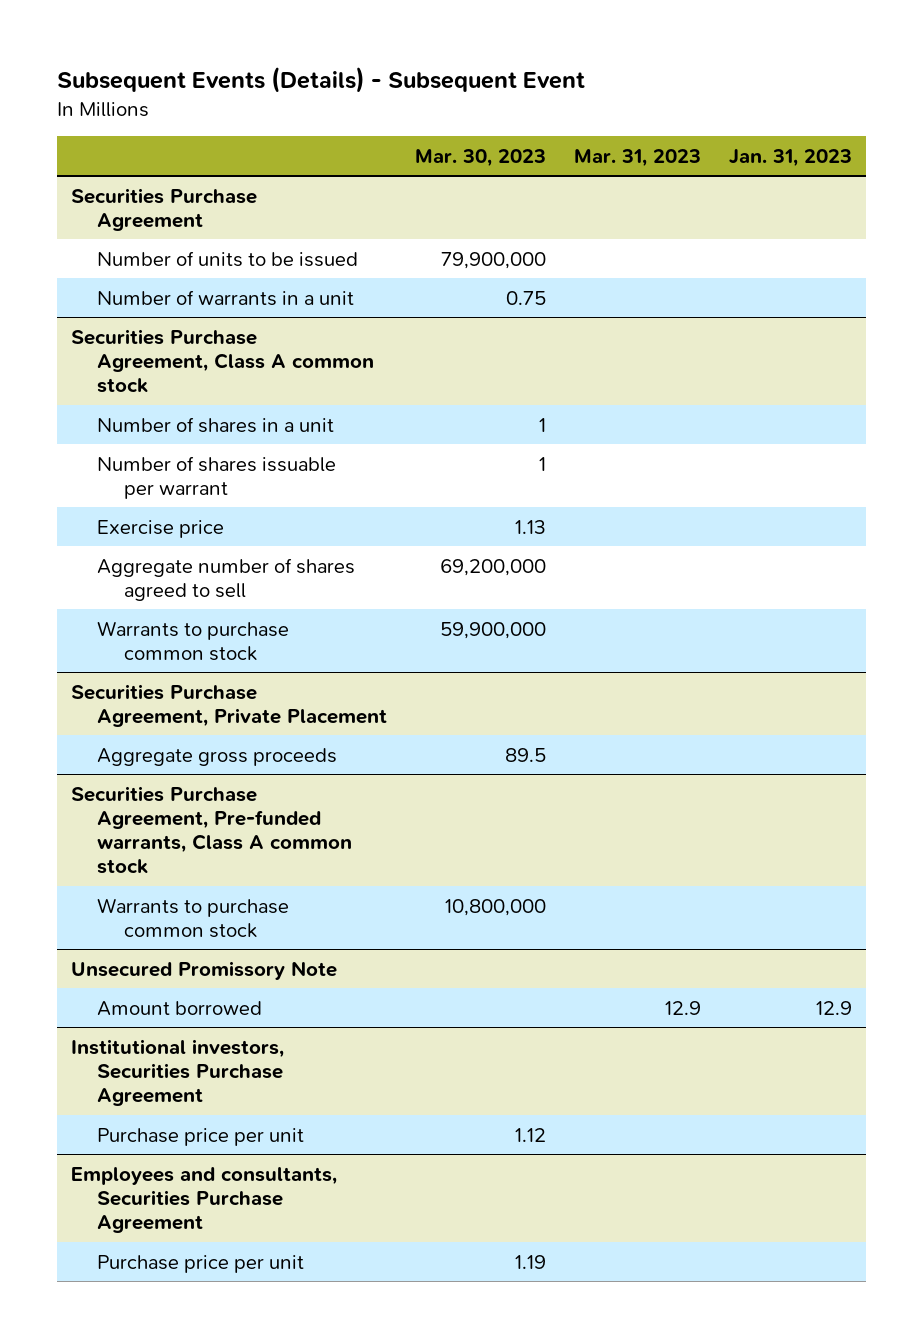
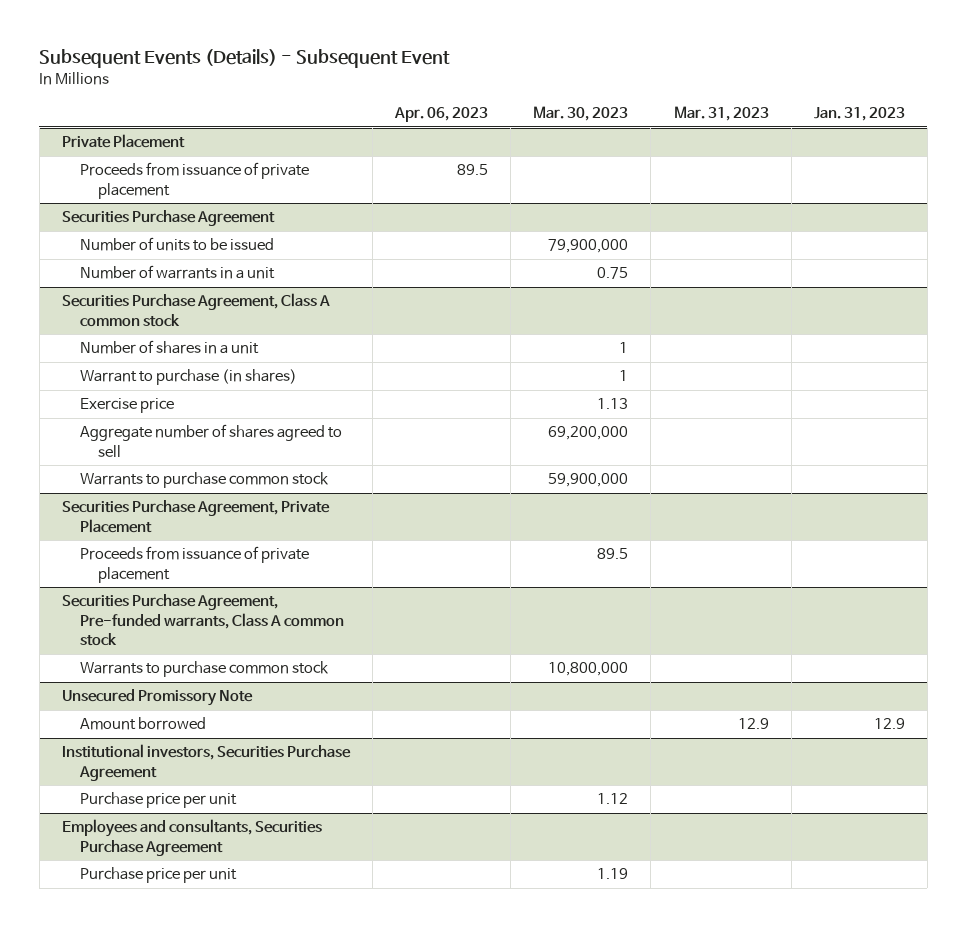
none -> [394,107,489,123] Apr. 06, 2023
none -> [62,134,186,149] Private Placement
none -> [80,162,310,199] Proceeds from issuance of private placement
[97,455,337,499] Number of shares issuable per warrant -> [80,369,298,386] Warrant to purchase (in shares)
[97,747,338,766] Aggregate gross proceeds -> [80,546,310,583] Proceeds from issuance of private placement

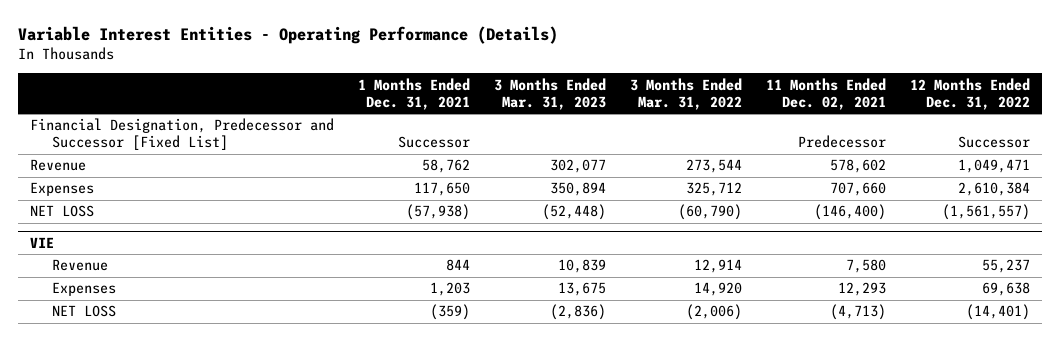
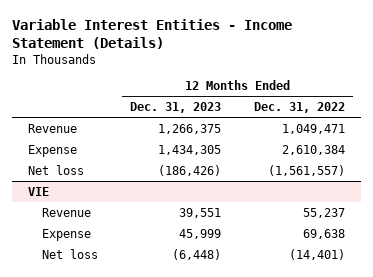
[17,25,558,44] Variable Interest Entities - Operating Performance (Details) -> [11,18,292,49] Variable Interest Entities - Income Statement (Details)
[357,77,470,110] 1 Months Ended Dec. 31, 2021 -> none
[493,77,606,110] 3 Months Ended Mar. 31, 2023 -> none
[629,77,742,110] 3 Months Ended Mar. 31, 2022 -> none
[765,77,886,110] 11 Months Ended Dec. 02, 2021 -> none
none -> [130,101,222,113] Dec. 31, 2023
[29,118,334,151] Financial Designation, Predecessor and Successor [Fixed List] -> none
[29,182,94,197] Expenses -> [27,144,77,157] Expense
[29,205,94,218] NET LOSS -> [27,164,84,175] Net loss
[51,282,116,297] Expenses -> [42,228,92,241] Expense
[51,305,116,318] NET LOSS -> [42,248,99,259] Net loss

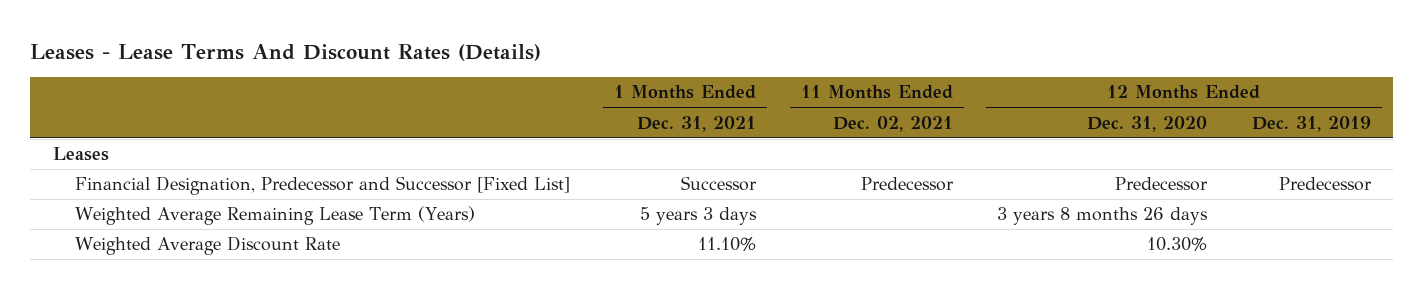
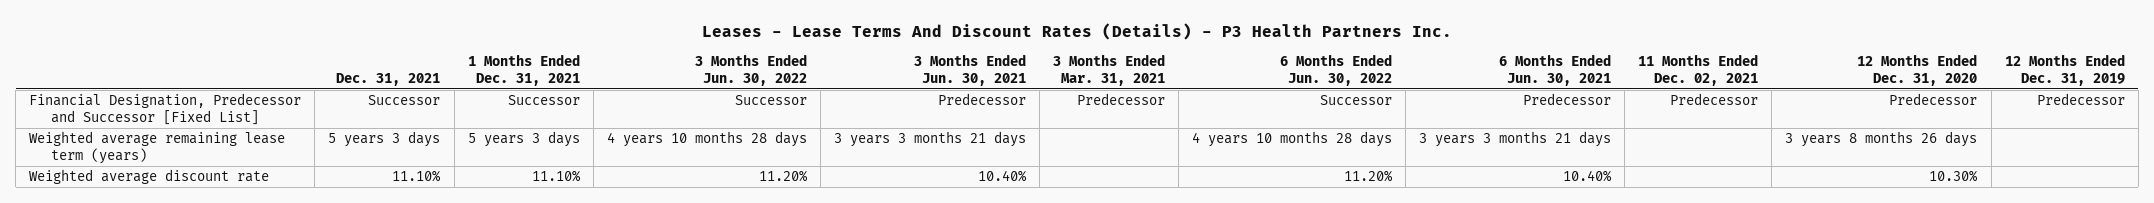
[30,43,542,61] Leases - Lease Terms And Discount Rates (Details) -> [701,23,1452,41] Leases - Lease Terms And Discount Rates (Details) - P3 Health Partners Inc.
none -> [336,72,441,86] Dec. 31, 2021
none -> [694,54,807,86] 3 Months Ended Jun. 30, 2022
none -> [913,54,1026,86] 3 Months Ended Jun. 30, 2021
none -> [1052,54,1165,86] 3 Months Ended Mar. 31, 2021
none -> [1280,54,1393,86] 6 Months Ended Jun. 30, 2022
none -> [1499,54,1612,86] 6 Months Ended Jun. 30, 2021
[52,147,109,162] Leases -> none
[74,206,475,226] Weighted Average Remaining Lease Term (Years) -> [29,131,286,165] Weighted average remaining lease term (years)
[74,236,340,256] Weighted Average Discount Rate -> [29,169,270,185] Weighted average discount rate

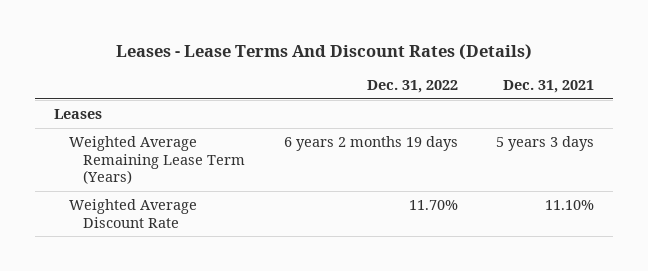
[701,23,1452,41] Leases - Lease Terms And Discount Rates (Details) - P3 Health Partners Inc. -> [115,43,532,60] Leases - Lease Terms And Discount Rates (Details)
[467,54,580,86] 1 Months Ended Dec. 31, 2021 -> none
[694,54,807,86] 3 Months Ended Jun. 30, 2022 -> none
[913,54,1026,86] 3 Months Ended Jun. 30, 2021 -> none
[1052,54,1165,86] 3 Months Ended Mar. 31, 2021 -> none
[1280,54,1393,86] 6 Months Ended Jun. 30, 2022 -> none
[1499,54,1612,86] 6 Months Ended Jun. 30, 2021 -> none
[1638,54,1759,86] 11 Months Ended Dec. 02, 2021 -> none
[1857,54,1978,86] 12 Months Ended Dec. 31, 2020 -> none
[2004,54,2125,86] 12 Months Ended Dec. 31, 2019 -> none
none -> [366,80,458,94] Dec. 31, 2022
[29,93,302,126] Financial Designation, Predecessor and Successor [Fixed List] -> none
none -> [53,109,102,120] Leases
[29,131,286,165] Weighted average remaining lease term (years) -> [68,136,246,185] Weighted Average Remaining Lease Term (Years)
[29,169,270,185] Weighted average discount rate -> [68,199,197,228] Weighted Average Discount Rate

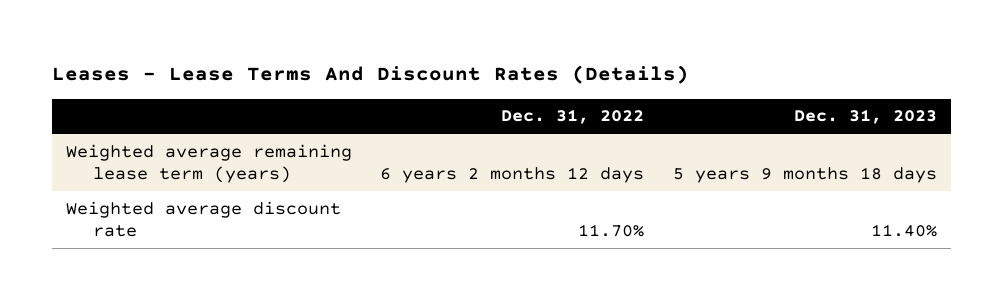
[502,80,594,94] Dec. 31, 2021 -> none
none -> [794,109,938,125] Dec. 31, 2023
[53,109,102,120] Leases -> none
[68,136,246,185] Weighted Average Remaining Lease Term (Years) -> [65,143,352,184] Weighted average remaining lease term (years)
[283,136,458,152] 6 years 2 months 19 days -> [380,167,645,184] 6 years 2 months 12 days
[68,199,197,228] Weighted Average Discount Rate -> [65,200,341,238] Weighted average discount rate

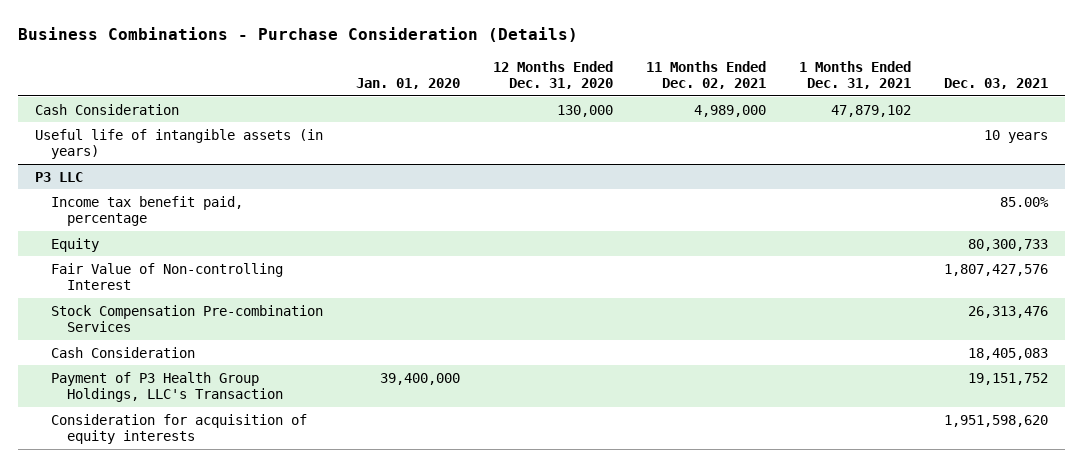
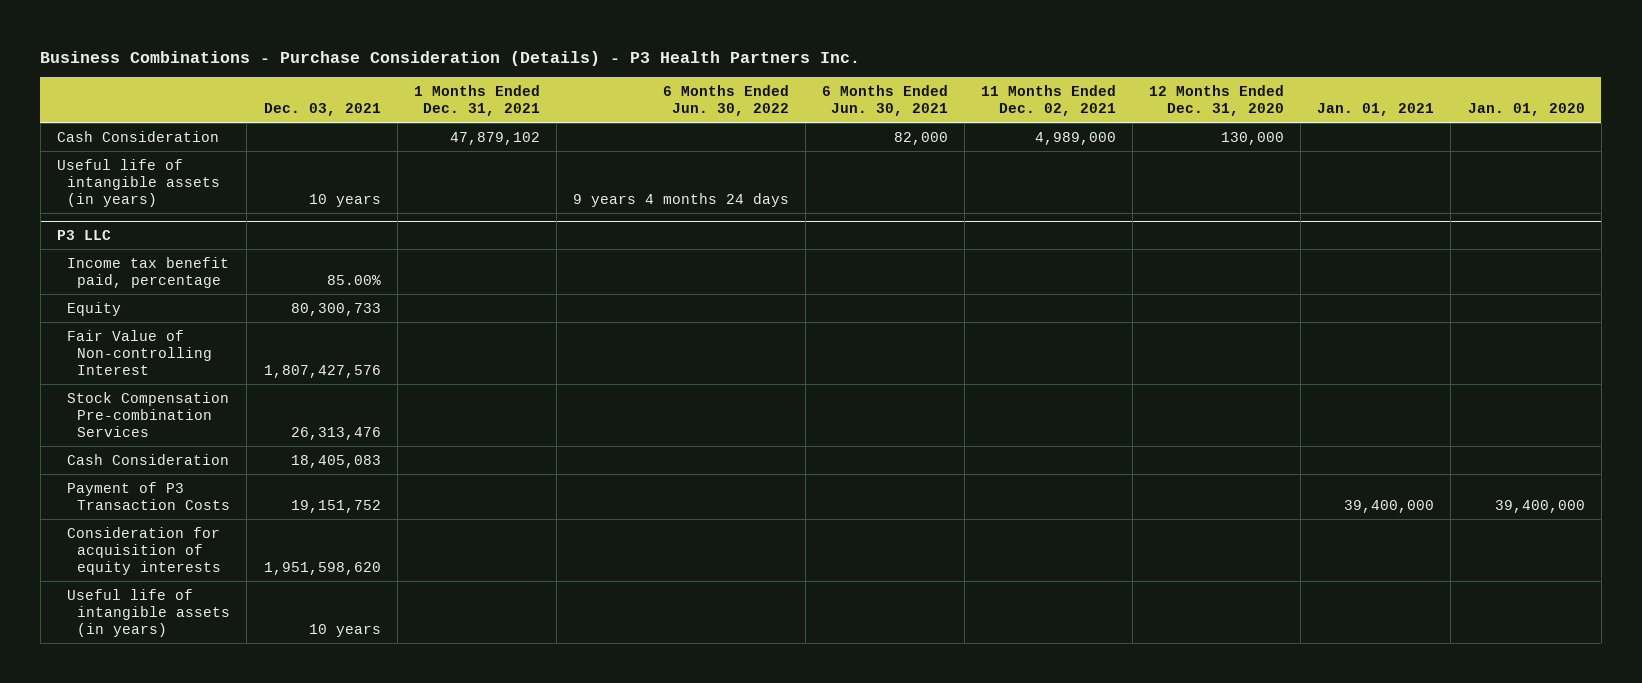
[18,27,579,43] Business Combinations - Purchase Consideration (Details) -> [40,50,861,66] Business Combinations - Purchase Consideration (Details) - P3 Health Partners Inc.
none -> [662,84,789,117] 6 Months Ended Jun. 30, 2022
none -> [821,84,948,117] 6 Months Ended Jun. 30, 2021
none -> [1317,103,1435,117] Jan. 01, 2021
[50,371,283,403] Payment of P3 Health Group Holdings, LLC's Transaction -> [67,481,231,510] Payment of P3 Transaction Costs
none -> [67,588,231,638] Useful life of intangible assets (in years)

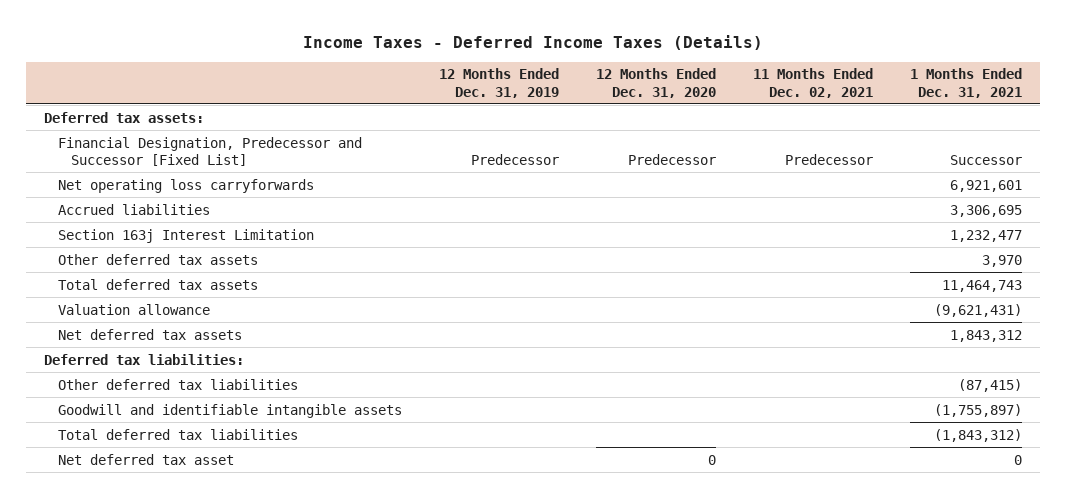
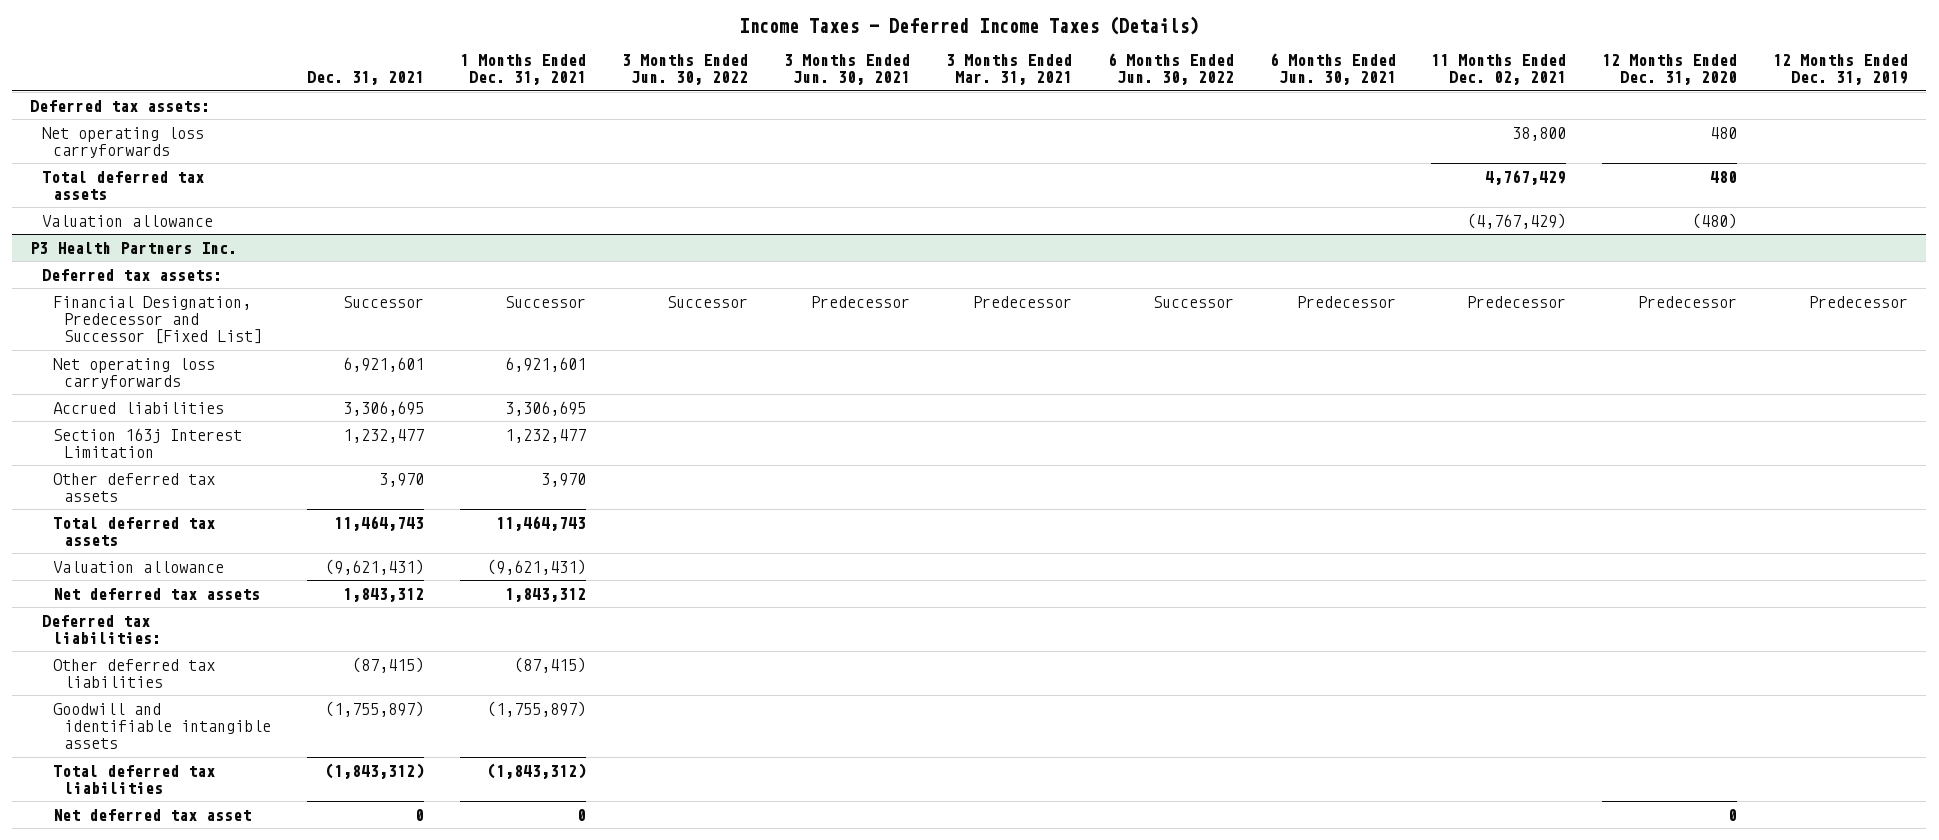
none -> [307,71,425,86] Dec. 31, 2021
none -> [621,54,748,86] 3 Months Ended Jun. 30, 2022
none -> [783,54,910,86] 3 Months Ended Jun. 30, 2021
none -> [945,54,1072,86] 3 Months Ended Mar. 31, 2021
none -> [1107,53,1234,86] 6 Months Ended Jun. 30, 2022
none -> [1269,53,1396,86] 6 Months Ended Jun. 30, 2021
none -> [41,126,204,158] Net operating loss carryforwards
none -> [41,170,204,200] Total deferred tax assets
none -> [41,214,213,227] Valuation allowance
none -> [30,241,238,254] P3 Health Partners Inc.
none -> [41,268,222,281] Deferred tax assets:

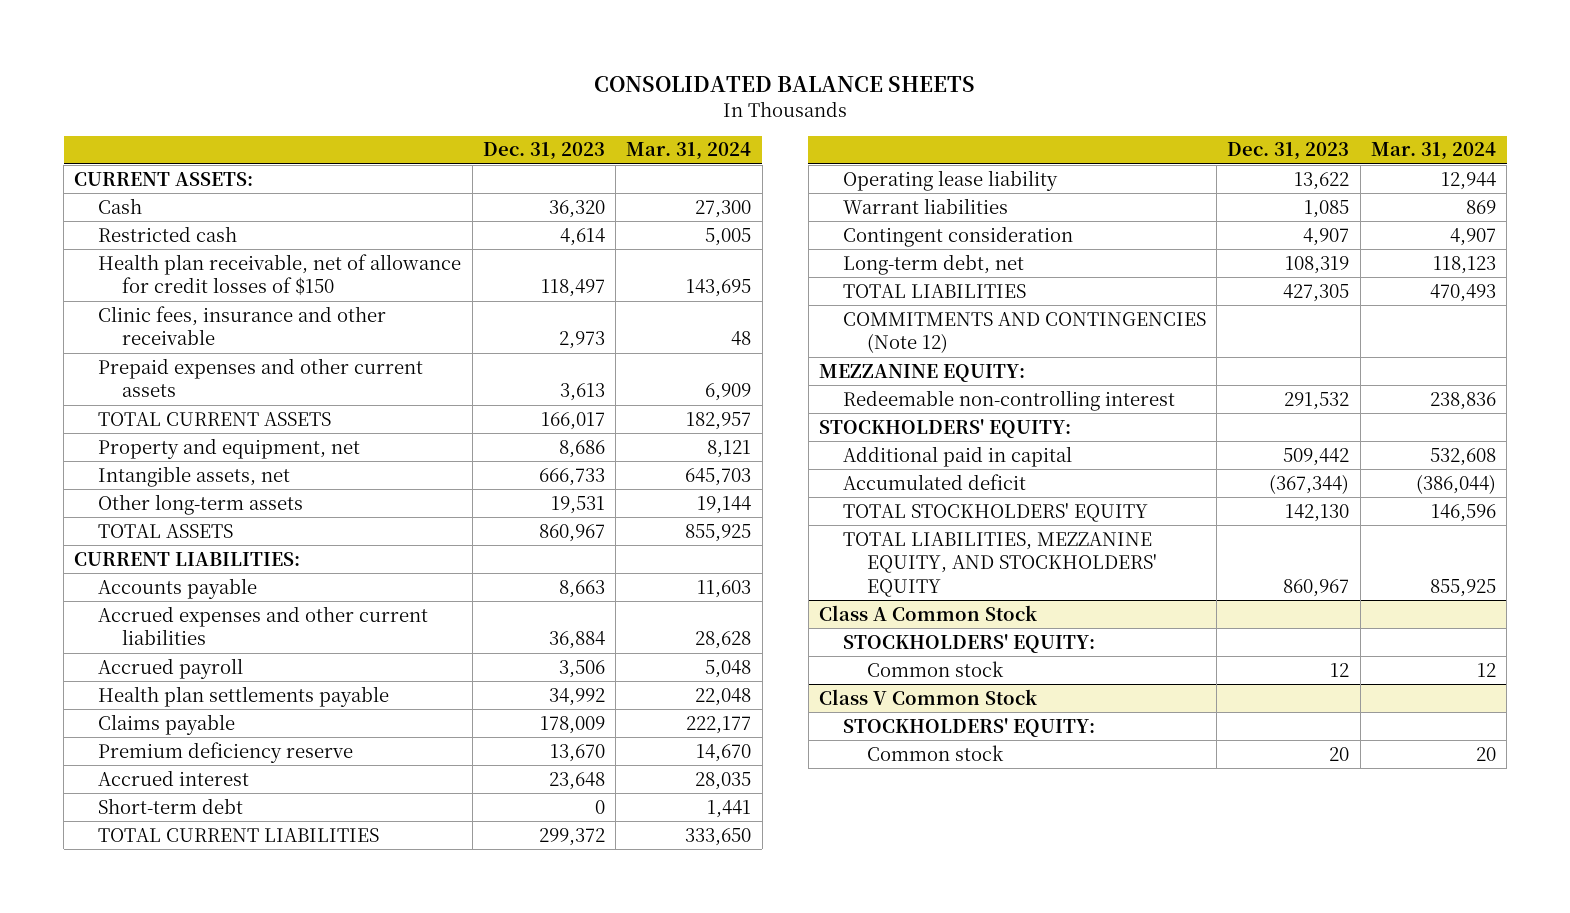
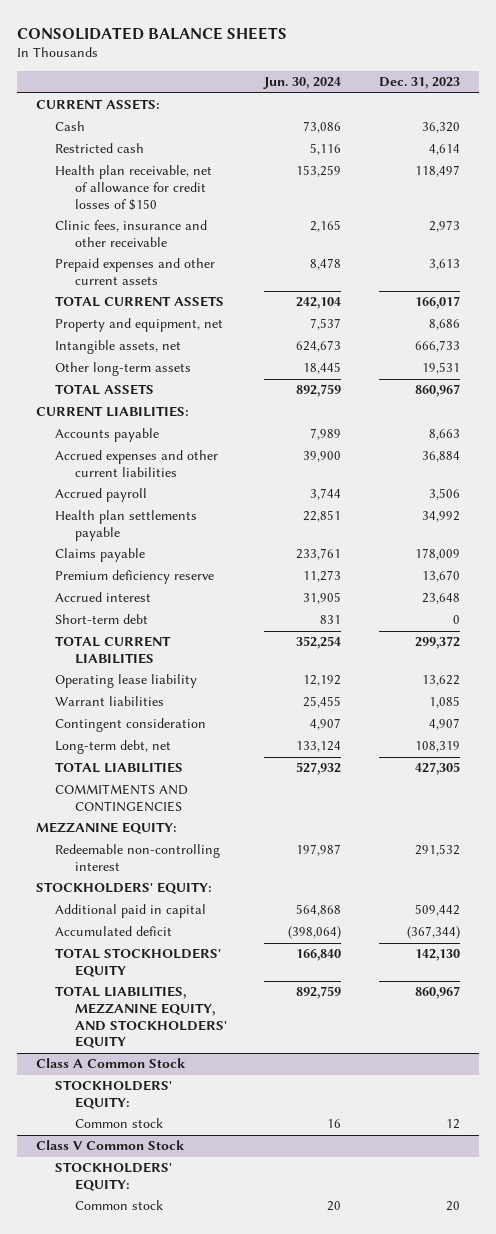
[626,142,752,161] Mar. 31, 2024 -> none
none -> [263,77,342,90] Jun. 30, 2024
[842,311,1206,354] COMMITMENTS AND CONTINGENCIES (Note 12) -> [55,784,189,812] COMMITMENTS AND CONTINGENCIES

